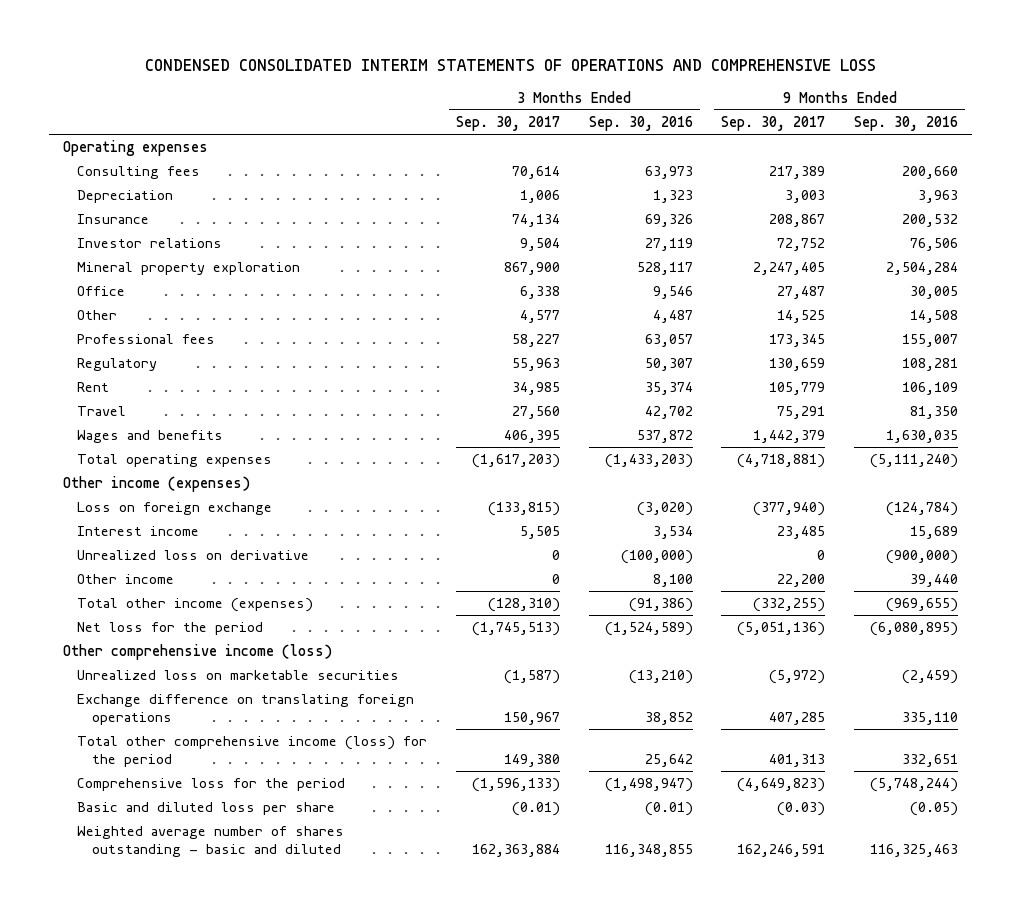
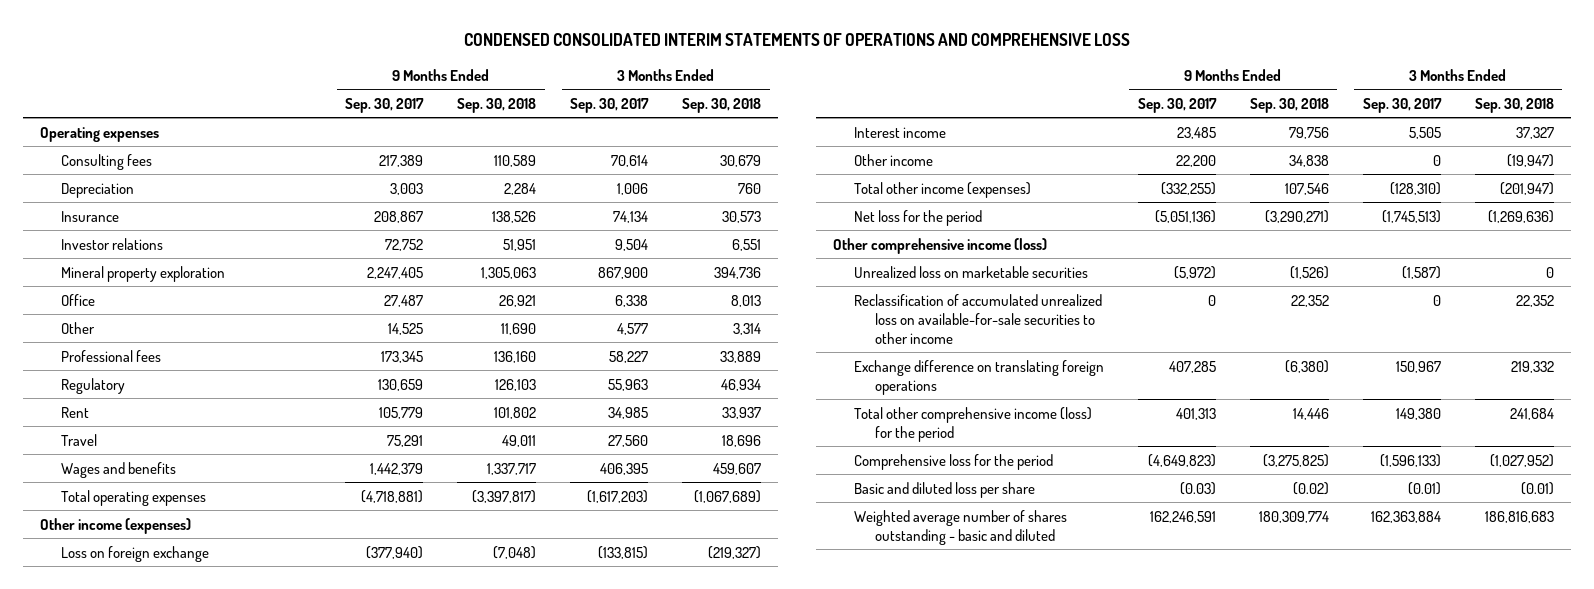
[588,116,693,132] Sep. 30, 2016 -> none
[854,116,959,132] Sep. 30, 2016 -> none
none -> [457,97,537,113] Sep. 30, 2018
none -> [682,97,762,113] Sep. 30, 2018
[77,550,310,561] Unrealized loss on derivative -> none
none -> [853,293,1102,344] Reclassification of accumulated unrealized loss on available-for-sale securities to other income

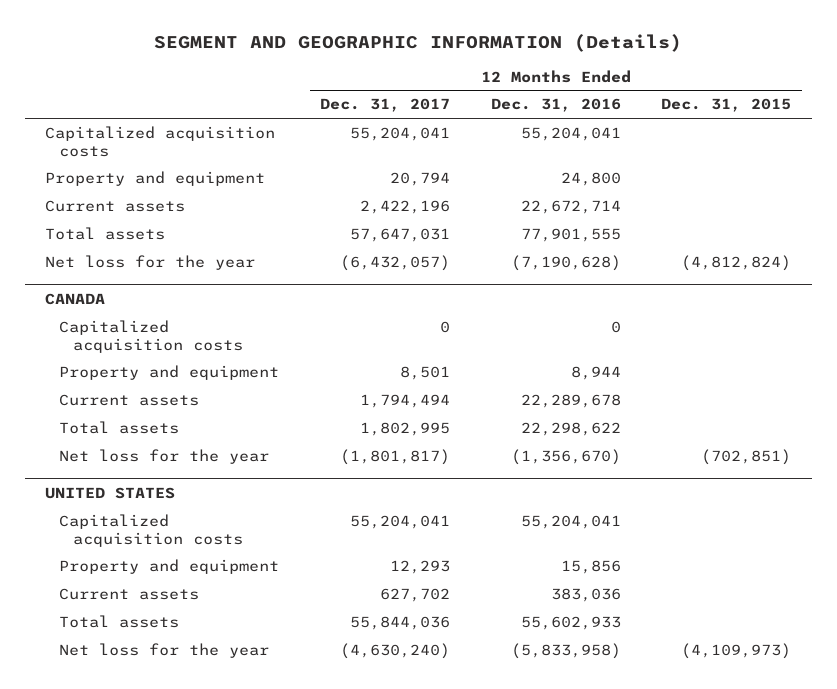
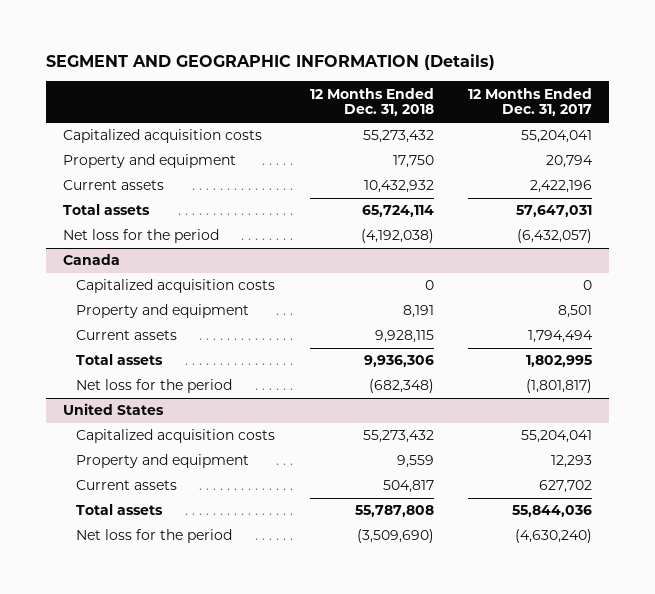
[490,98,621,113] Dec. 31, 2016 -> none
[661,98,792,113] Dec. 31, 2015 -> none
none -> [309,87,434,117] 12 Months Ended Dec. 31, 2018
[45,255,256,271] Net loss for the year -> [63,229,220,244] Net loss for the period
[45,292,106,305] CANADA -> [63,254,121,266] Canada
[59,449,270,465] Net loss for the year -> [76,379,233,394] Net loss for the period
[45,486,176,499] UNITED STATES -> [63,403,165,416] United States
[59,643,270,659] Net loss for the year -> [76,529,233,544] Net loss for the period

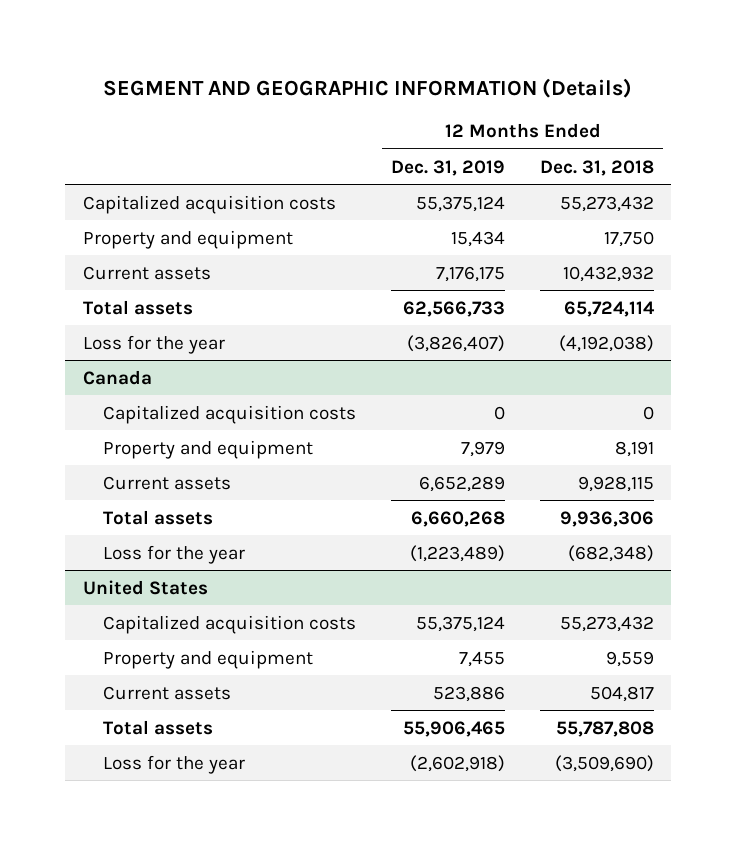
[467,87,592,117] 12 Months Ended Dec. 31, 2017 -> none
none -> [391,159,506,176] Dec. 31, 2019
[63,229,220,244] Net loss for the period -> [82,334,225,354] Loss for the year
[76,379,233,394] Net loss for the period -> [103,544,246,564] Loss for the year
[76,529,233,544] Net loss for the period -> [103,754,246,774] Loss for the year

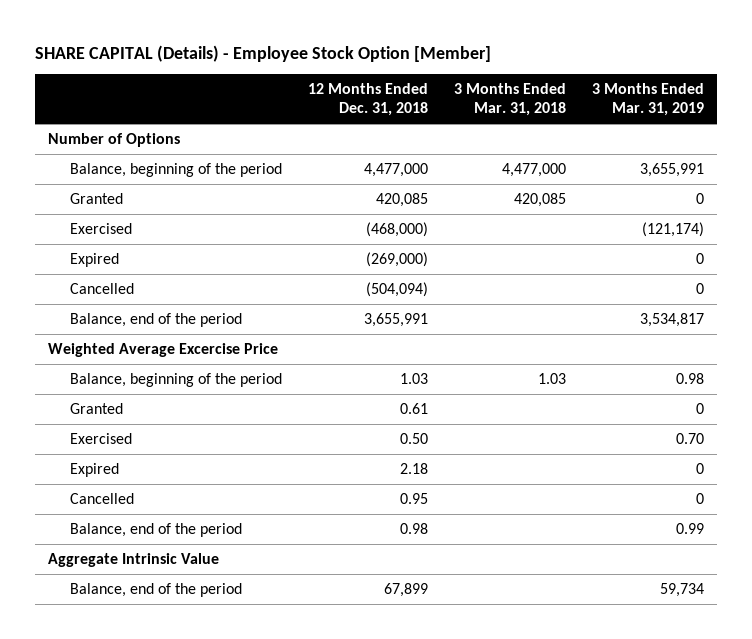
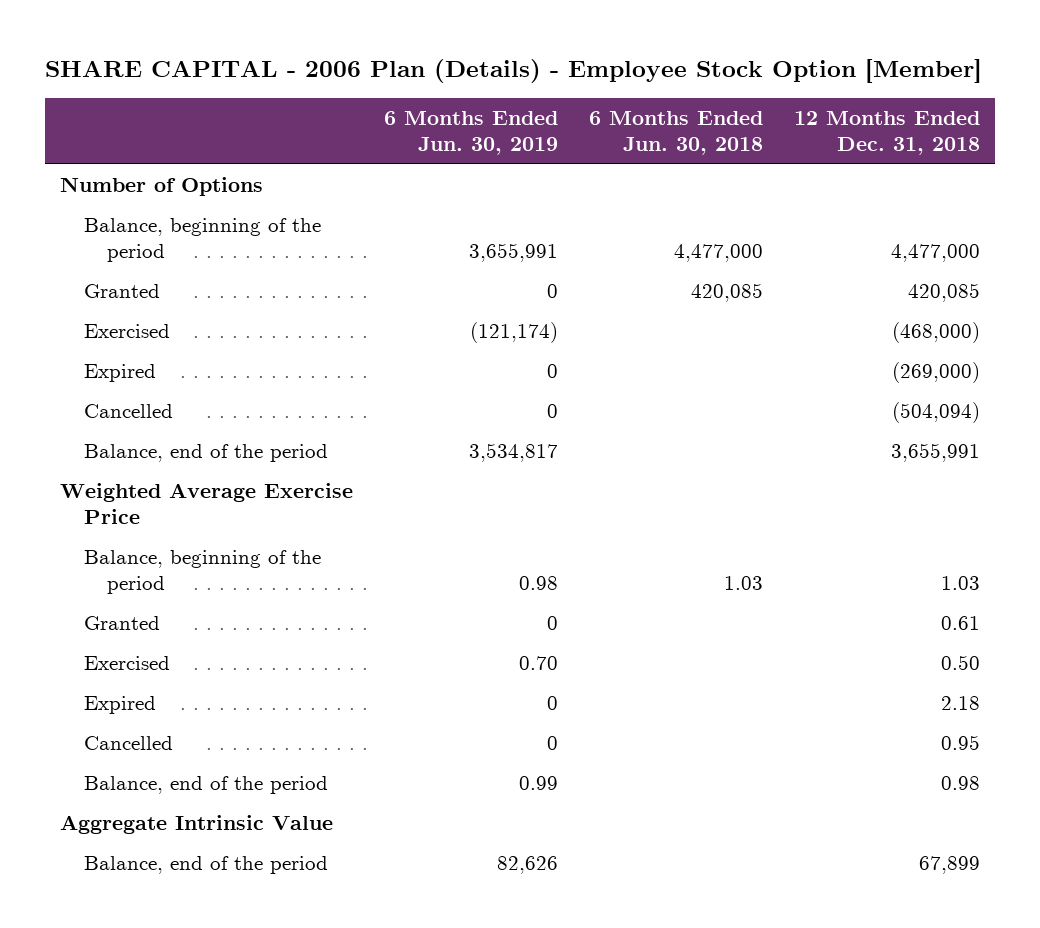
[34,44,491,62] SHARE CAPITAL (Details) - Employee Stock Option [Member] -> [44,59,982,84] SHARE CAPITAL - 2006 Plan (Details) - Employee Stock Option [Member]
[454,83,567,117] 3 Months Ended Mar. 31, 2018 -> none
[592,83,705,117] 3 Months Ended Mar. 31, 2019 -> none
none -> [383,111,558,156] 6 Months Ended Jun. 30, 2019
none -> [588,111,763,156] 6 Months Ended Jun. 30, 2018
[47,343,278,358] Weighted Average Excercise Price -> [59,483,353,524] Weighted Average Exercise Price

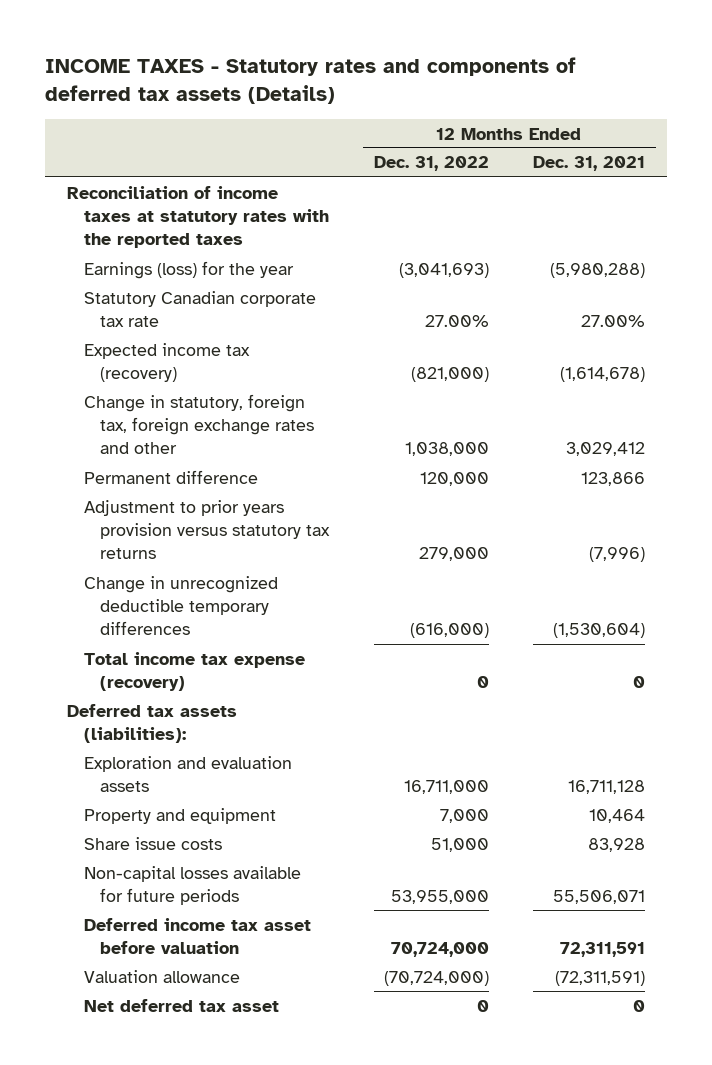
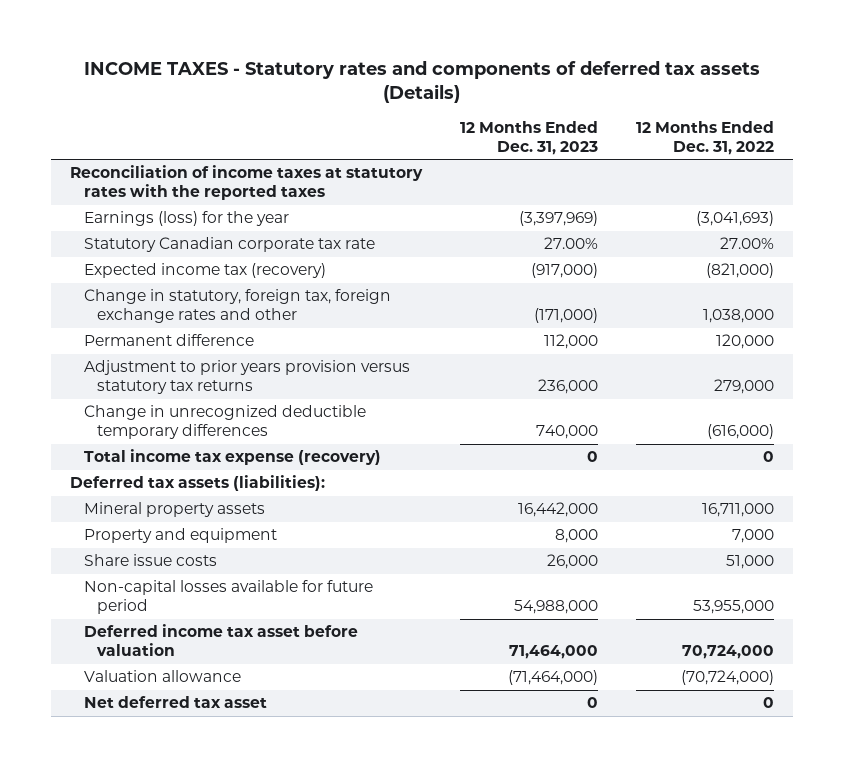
[532,156,645,172] Dec. 31, 2021 -> none
none -> [460,120,599,155] 12 Months Ended Dec. 31, 2023
[83,755,292,792] Exploration and evaluation assets -> [83,502,265,518] Mineral property assets
[83,865,301,905] Non-capital losses available for future periods -> [83,580,373,615] Non-capital losses available for future period

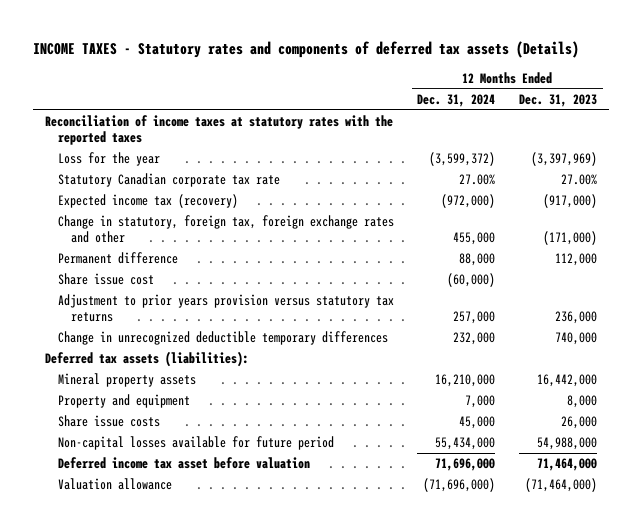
[636,120,775,155] 12 Months Ended Dec. 31, 2022 -> none
none -> [417,93,496,107] Dec. 31, 2024
[83,211,289,227] Earnings (loss) for the year -> [58,152,161,167] Loss for the year
none -> [58,273,155,286] Share issue cost
[83,449,381,466] Total income tax expense (recovery) -> none
[83,696,267,709] Net deferred tax asset -> none

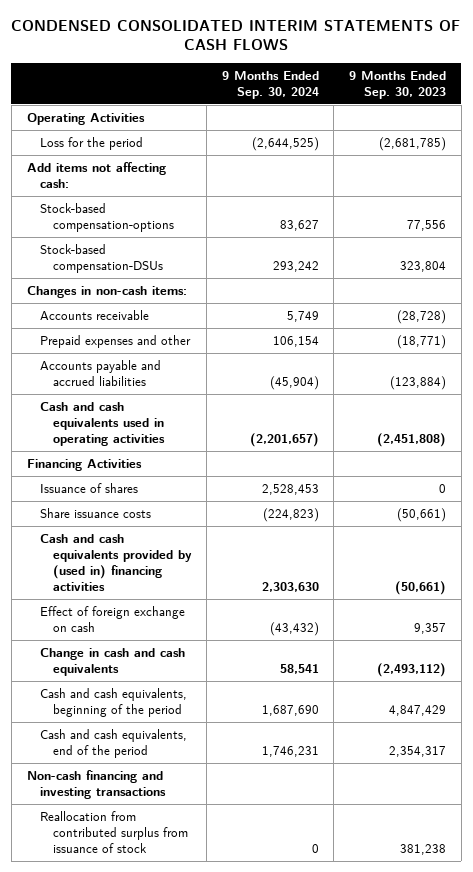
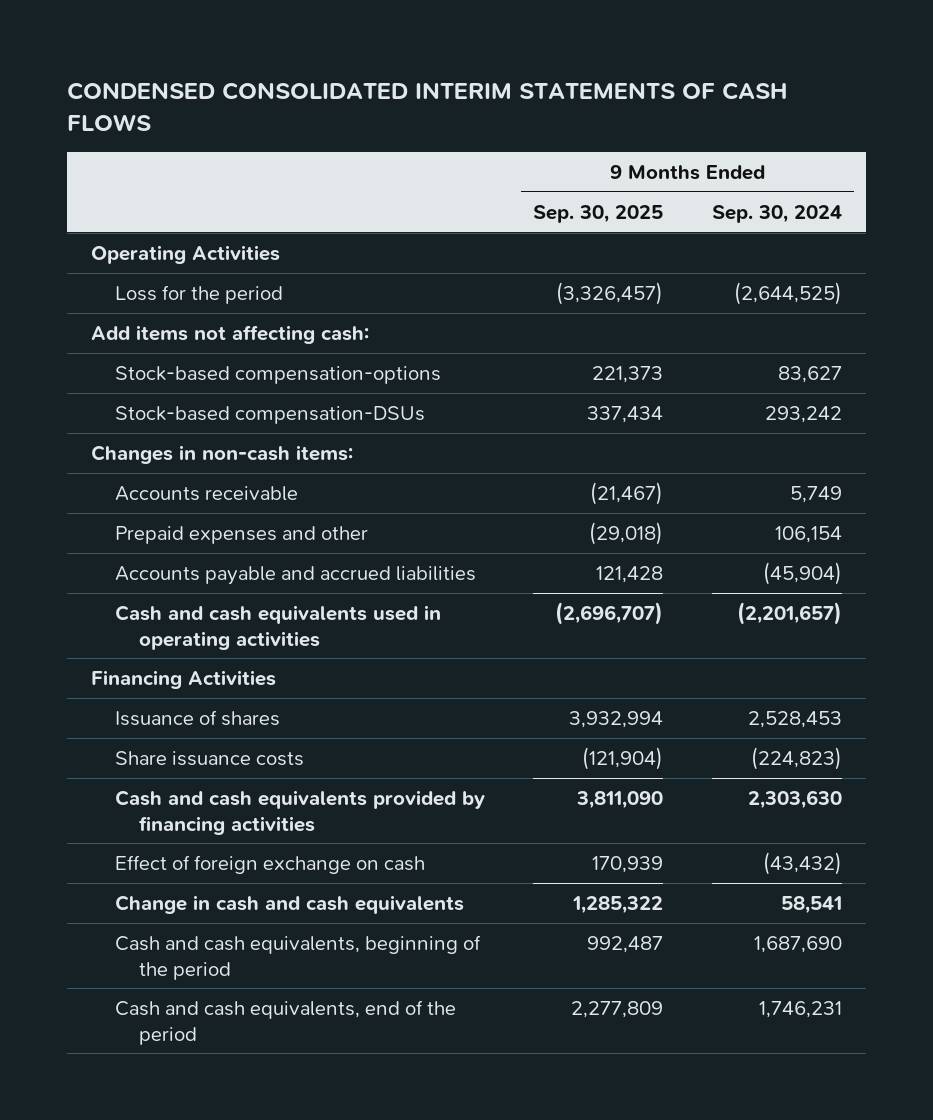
[348,70,446,99] 9 Months Ended Sep. 30, 2023 -> none
none -> [533,204,664,223] Sep. 30, 2025
[39,533,192,592] Cash and cash equivalents provided by (used in) financing activities -> [115,789,486,835] Cash and cash equivalents provided by financing activities
[26,769,166,799] Non-cash financing and investing transactions -> none
[39,810,188,854] Reallocation from contributed surplus from issuance of stock -> none

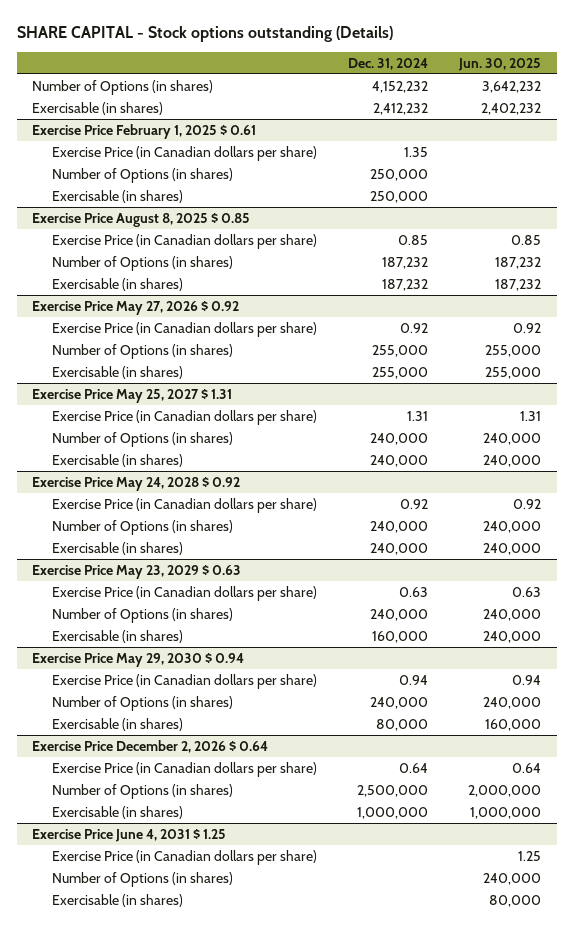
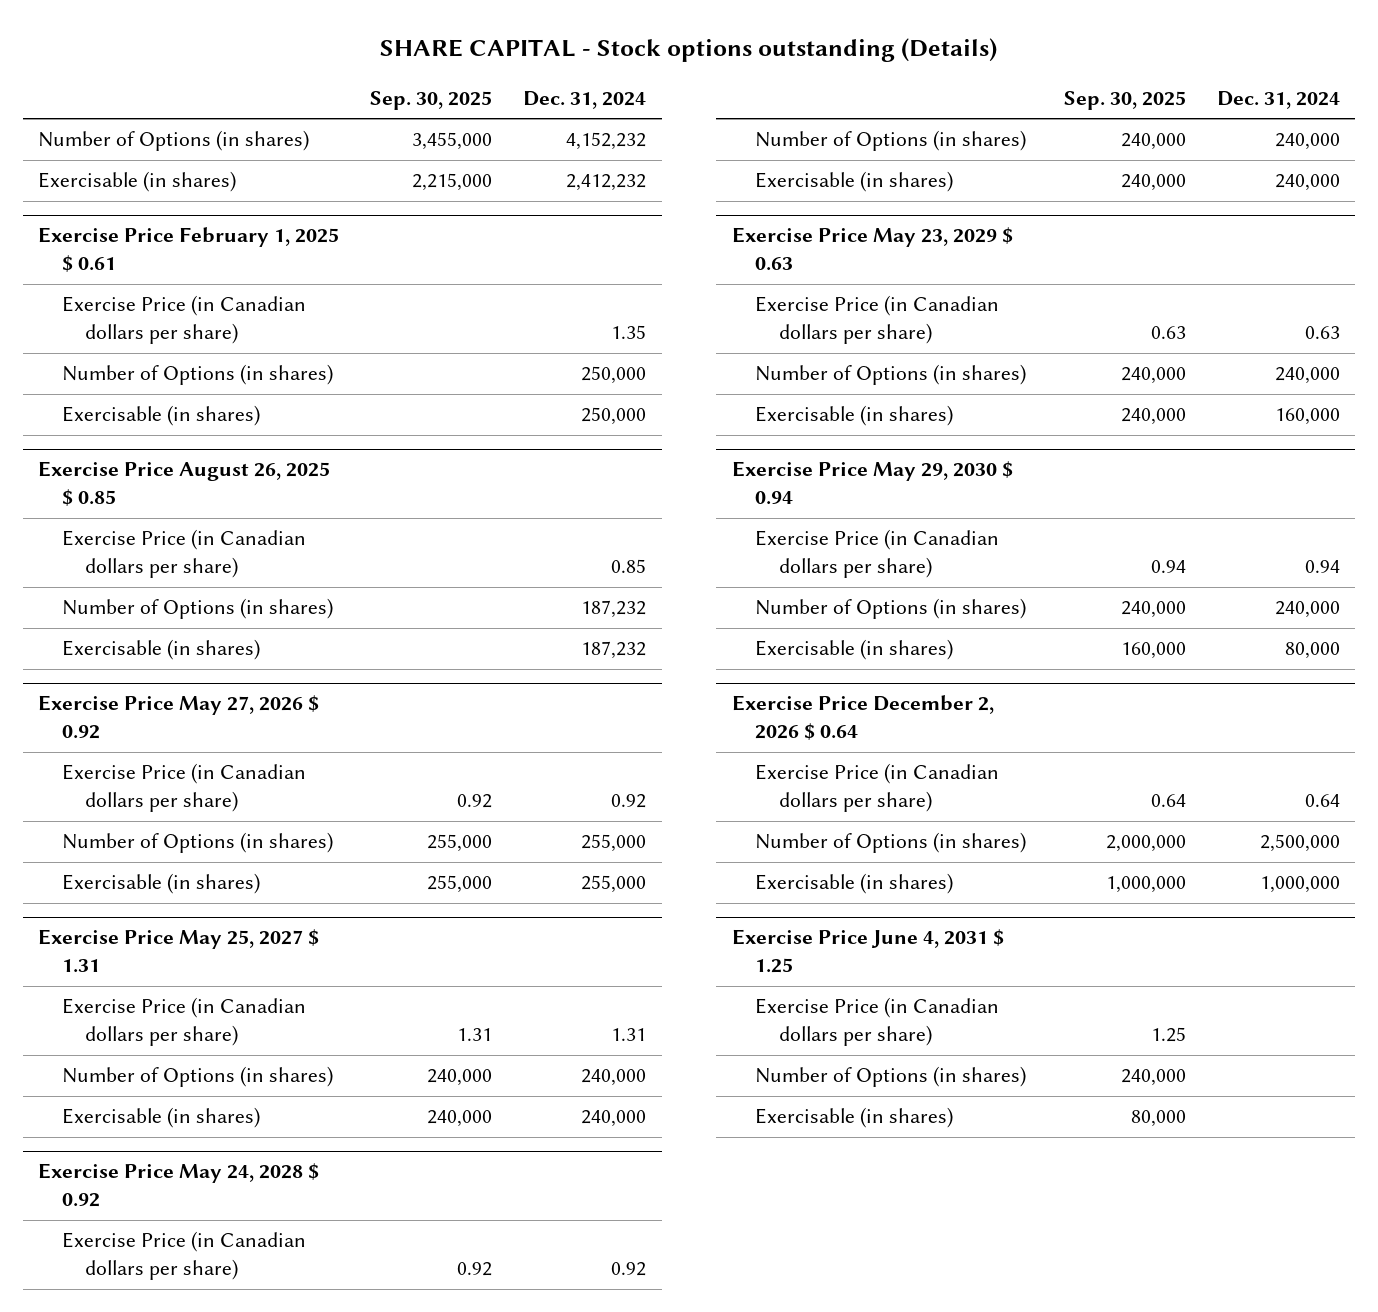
[458,57,542,71] Jun. 30, 2025 -> none
none -> [370,91,493,111] Sep. 30, 2025
[32,212,251,227] Exercise Price August 8, 2025 $ 0.85 -> [38,461,331,507] Exercise Price August 26, 2025 $ 0.85

